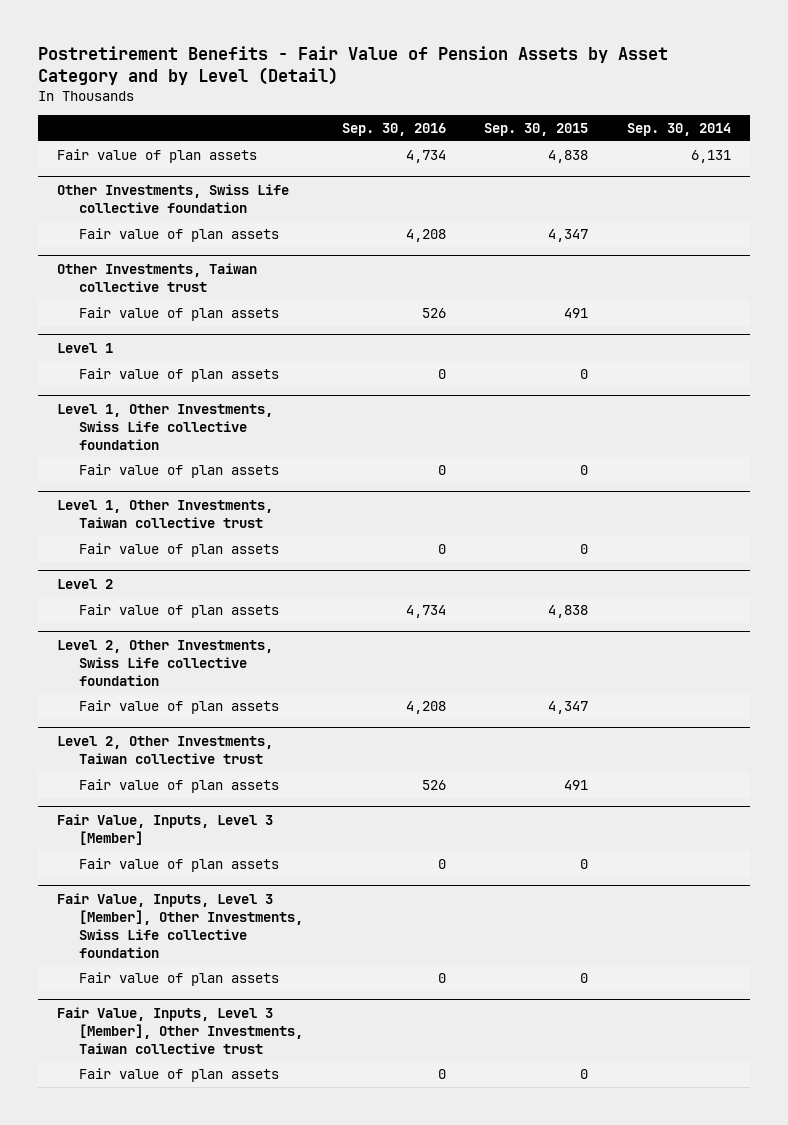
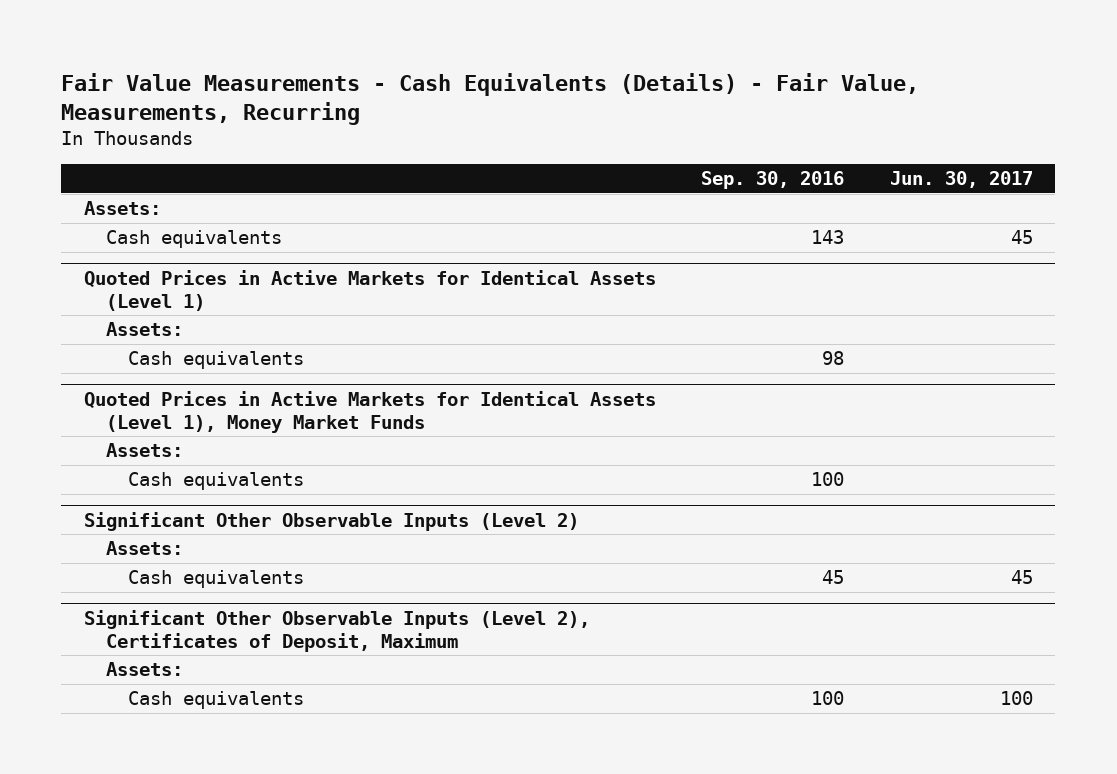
[37,45,668,85] Postretirement Benefits - Fair Value of Pension Assets by Asset Category and by Level (Detail) -> [61,72,920,125] Fair Value Measurements - Cash Equivalents (Details) - Fair Value, Measurements, Recurring
[484,123,589,137] Sep. 30, 2015 -> none
[627,123,732,137] Sep. 30, 2014 -> none
none -> [889,171,1033,189] Jun. 30, 2017
[57,149,258,164] Fair value of plan assets -> none
[57,184,290,213] Other Investments, Swiss Life collective foundation -> none
[79,228,280,243] Fair value of plan assets -> none
[57,263,258,292] Other Investments, Taiwan collective trust -> none
[79,307,280,322] Fair value of plan assets -> none
[79,368,280,383] Fair value of plan assets -> none
[57,404,274,450] Level 1, Other Investments, Swiss Life collective foundation -> none
[79,464,280,479] Fair value of plan assets -> none
[57,500,274,528] Level 1, Other Investments, Taiwan collective trust -> none
[79,543,280,558] Fair value of plan assets -> none
[79,604,280,619] Fair value of plan assets -> none
[57,640,274,686] Level 2, Other Investments, Swiss Life collective foundation -> none
[79,700,280,715] Fair value of plan assets -> none
[57,736,274,764] Level 2, Other Investments, Taiwan collective trust -> none
[79,779,280,794] Fair value of plan assets -> none
[57,814,274,845] Fair Value, Inputs, Level 3 [Member] -> none
[79,858,280,873] Fair value of plan assets -> none
[57,893,304,958] Fair Value, Inputs, Level 3 [Member], Other Investments, Swiss Life collective foundation -> none
[79,972,280,987] Fair value of plan assets -> none
[57,1007,304,1054] Fair Value, Inputs, Level 3 [Member], Other Investments, Taiwan collective trust -> none
[79,1068,280,1083] Fair value of plan assets -> none
none -> [84,201,162,216] Assets:
none -> [106,230,283,249] Cash equivalents
[57,343,114,354] Level 1 -> [84,269,657,311] Quoted Prices in Active Markets for Identical Assets (Level 1)
none -> [106,322,184,337] Assets:
none -> [128,351,305,370] Cash equivalents
none -> [84,390,657,433] Quoted Prices in Active Markets for Identical Assets (Level 1), Money Market Funds
none -> [106,443,184,458] Assets:
none -> [128,472,305,491] Cash equivalents
[57,579,114,590] Level 2 -> [84,511,580,531] Significant Other Observable Inputs (Level 2)
none -> [106,541,184,556] Assets:
none -> [128,570,305,589] Cash equivalents
none -> [84,609,591,652] Significant Other Observable Inputs (Level 2), Certificates of Deposit, Maximum
none -> [106,662,184,677] Assets:
none -> [128,691,305,710] Cash equivalents

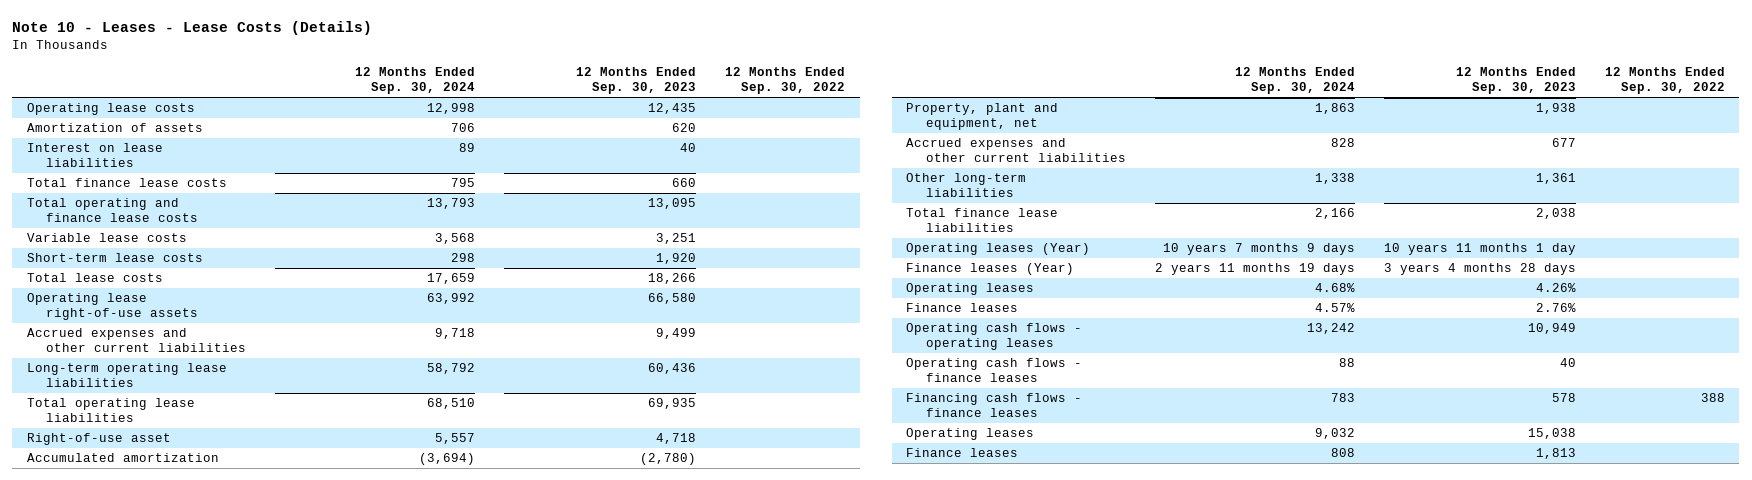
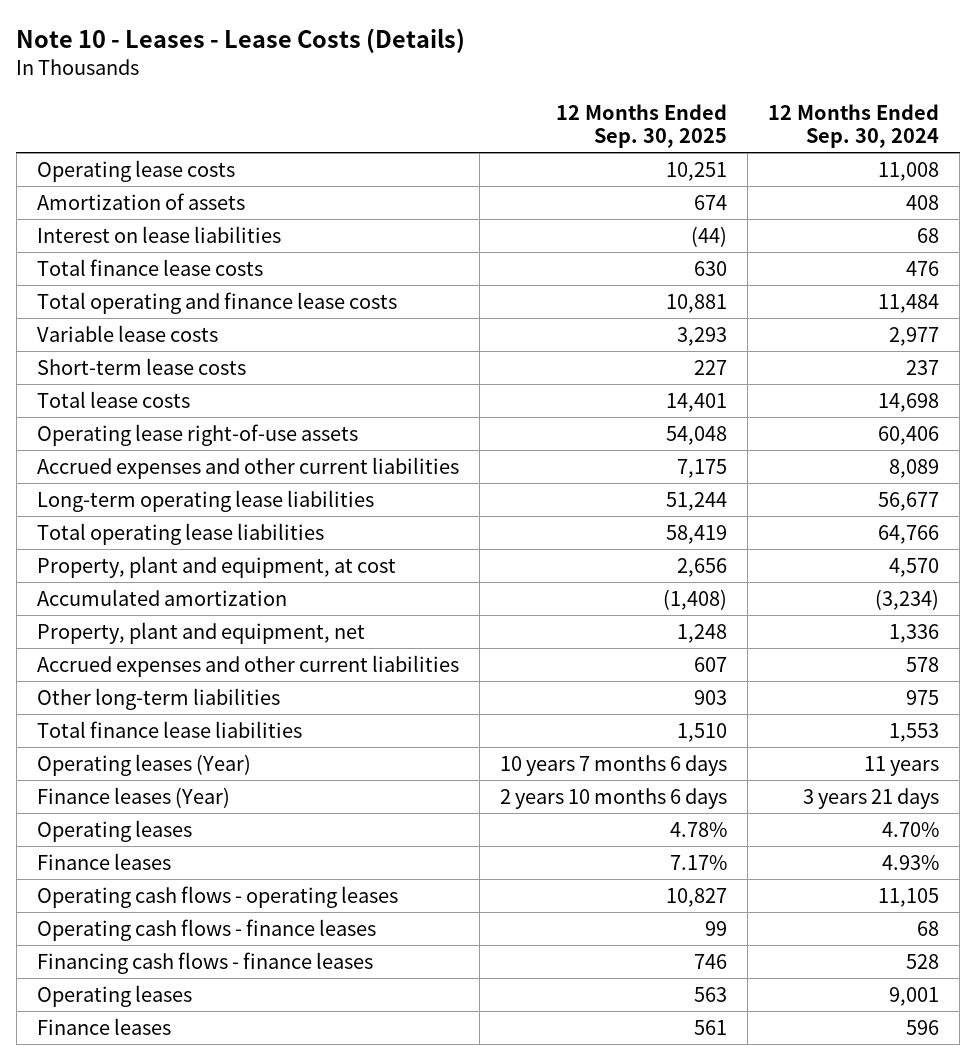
[576,67,697,95] 12 Months Ended Sep. 30, 2023 -> none
[725,67,846,95] 12 Months Ended Sep. 30, 2022 -> none
none -> [556,103,728,148] 12 Months Ended Sep. 30, 2025
[26,433,171,446] Right-of-use asset -> none
[427,103,476,115] 12,998 -> [878,162,940,182] 11,008
[451,123,476,133] 706 -> [906,195,940,211] 408
[459,143,476,153] 89 -> [917,228,940,244] 68
[451,178,476,188] 795 -> [906,261,940,277] 476
[427,198,476,210] 13,793 -> [878,294,940,314] 11,484
[435,233,476,245] 3,568 -> [889,327,940,347] 2,977
[451,253,476,263] 298 -> [906,360,940,376] 237
[427,273,476,285] 17,659 -> [878,393,940,413] 14,698
[427,293,476,305] 63,992 -> [878,426,940,446] 60,406
[435,328,476,340] 9,718 -> [889,459,940,479] 8,089
[427,363,476,375] 58,792 -> [878,492,940,512] 56,677
[427,398,476,410] 68,510 -> [878,525,940,545] 64,766
none -> [36,556,396,579] Property, plant and equipment, at cost
[419,453,476,466] (3,694) -> [875,589,940,611] (3,234)
[1314,103,1355,115] 1,863 -> [889,624,940,644] 1,336
[1330,138,1355,148] 828 -> [906,657,940,673] 578
[1314,173,1355,185] 1,338 -> [906,690,940,706] 975
[1314,208,1355,220] 2,166 -> [889,723,940,743] 1,553
[1162,243,1355,256] 10 years 7 months 9 days -> [864,756,940,777] 11 years
[1154,263,1355,276] 2 years 11 months 19 days -> [803,788,940,810] 3 years 21 days
[1314,283,1355,293] 4.68% -> [882,822,940,838] 4.70%
[1314,303,1355,313] 4.57% -> [882,855,940,871] 4.93%
[1306,323,1355,335] 13,242 -> [878,888,940,908] 11,105
[1338,358,1355,368] 88 -> [917,921,940,937] 68
[1330,393,1355,403] 783 -> [906,954,940,970] 528
[1314,428,1355,440] 9,032 -> [889,987,940,1007] 9,001
[1330,448,1355,458] 808 -> [906,1020,940,1036] 596

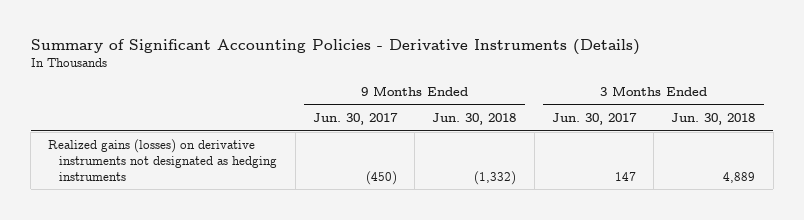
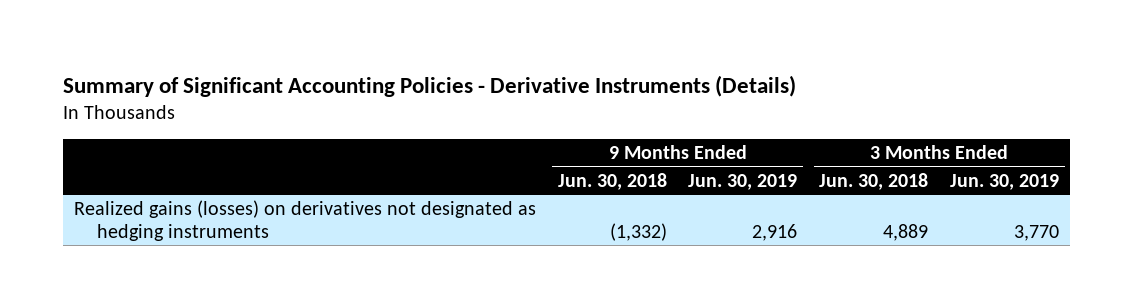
[312,113,398,126] Jun. 30, 2017 -> none
[551,113,637,126] Jun. 30, 2017 -> none
none -> [688,173,798,190] Jun. 30, 2019
none -> [950,173,1060,190] Jun. 30, 2019
[48,139,278,181] Realized gains (losses) on derivative instruments not designated as hedging instruments -> [73,200,536,241] Realized gains (losses) on derivatives not designated as hedging instruments

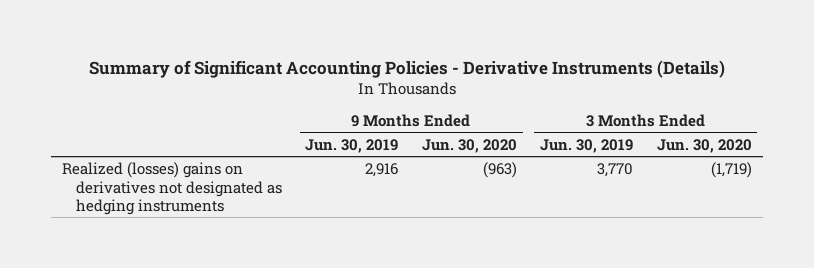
[557,172,667,190] Jun. 30, 2018 -> none
[819,172,929,190] Jun. 30, 2018 -> none
none -> [421,138,517,153] Jun. 30, 2020
none -> [656,138,752,153] Jun. 30, 2020
[73,200,536,241] Realized gains (losses) on derivatives not designated as hedging instruments -> [62,162,283,215] Realized (losses) gains on derivatives not designated as hedging instruments

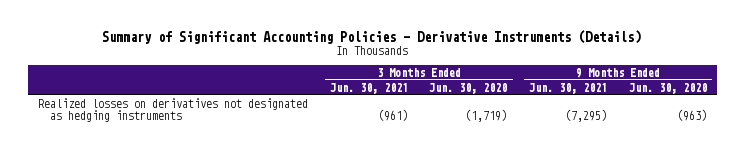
[305,138,399,153] Jun. 30, 2019 -> none
[540,138,634,153] Jun. 30, 2019 -> none
none -> [329,82,408,94] Jun. 30, 2021
none -> [529,82,608,94] Jun. 30, 2021
[62,162,283,215] Realized (losses) gains on derivatives not designated as hedging instruments -> [38,97,309,122] Realized losses on derivatives not designated as hedging instruments

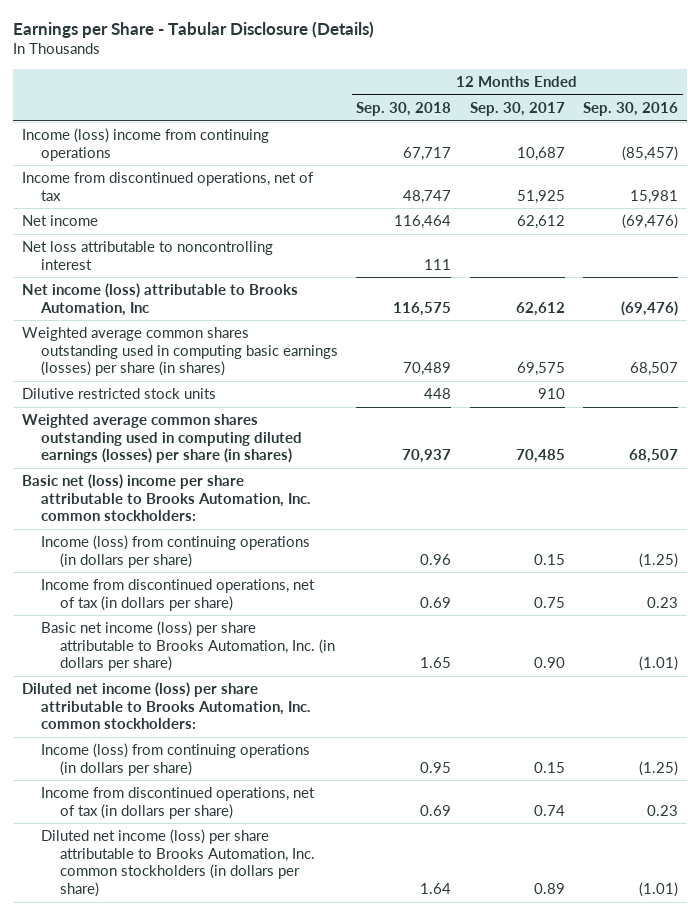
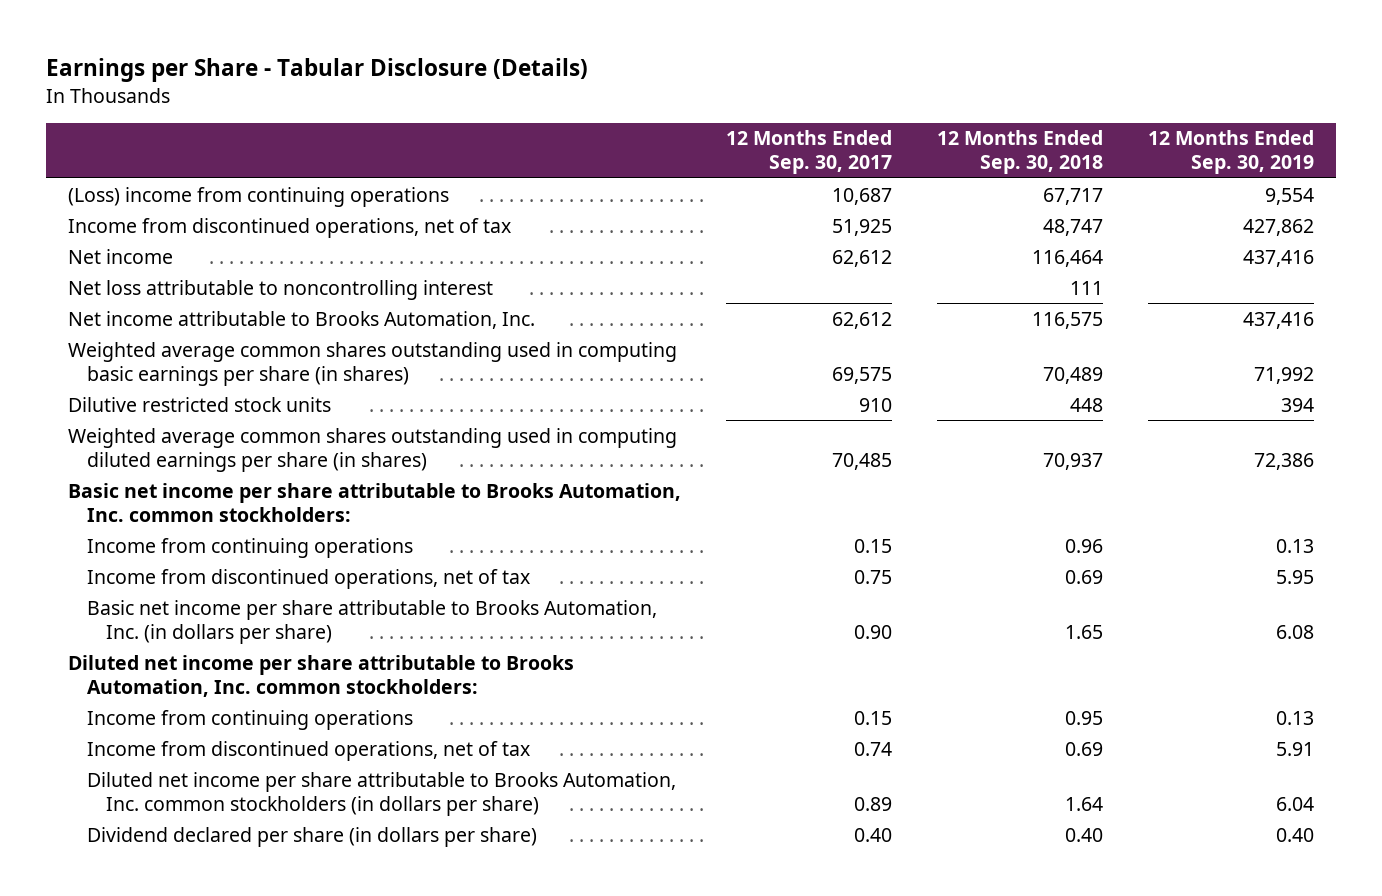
[583,101,679,116] Sep. 30, 2016 -> none
none -> [1147,130,1314,175] 12 Months Ended Sep. 30, 2019
[21,128,269,161] Income (loss) income from continuing operations -> [68,186,450,207] (Loss) income from continuing operations
[21,283,298,316] Net income (loss) attributable to Brooks Automation, Inc -> [68,310,536,329] Net income attributable to Brooks Automation, Inc.
[21,327,338,377] Weighted average common shares outstanding used in computing basic earnings (losses) per share (in shares) -> [68,341,678,386] Weighted average common shares outstanding used in computing basic earnings per share (in shares)
[21,414,302,464] Weighted average common shares outstanding used in computing diluted earnings (losses) per share (in shares) -> [68,427,678,472] Weighted average common shares outstanding used in computing diluted earnings per share (in shares)
[21,474,311,522] Basic net (loss) income per share attributable to Brooks Automation, Inc. common stockholders: -> [68,482,682,522] Basic net income per share attributable to Brooks Automation, Inc. common stockholders:
[40,535,310,568] Income (loss) from continuing operations (in dollars per share) -> [87,537,414,558] Income from continuing operations
[40,579,315,611] Income from discontinued operations, net of tax (in dollars per share) -> [87,568,531,589] Income from discontinued operations, net of tax
[40,621,336,672] Basic net income (loss) per share attributable to Brooks Automation, Inc. (in dollars per share) -> [87,599,658,644] Basic net income per share attributable to Brooks Automation, Inc. (in dollars per share)
[21,682,311,730] Diluted net income (loss) per share attributable to Brooks Automation, Inc. common stockholders: -> [68,654,575,697] Diluted net income per share attributable to Brooks Automation, Inc. common stockholders:
[40,743,310,776] Income (loss) from continuing operations (in dollars per share) -> [87,709,414,730] Income from continuing operations
[40,787,315,819] Income from discontinued operations, net of tax (in dollars per share) -> [87,740,531,761] Income from discontinued operations, net of tax
[40,829,316,897] Diluted net income (loss) per share attributable to Brooks Automation, Inc. common stockholders (in dollars per share) -> [87,771,677,816] Diluted net income per share attributable to Brooks Automation, Inc. common stockholders (in dollars per share)
none -> [87,826,538,847] Dividend declared per share (in dollars per share)

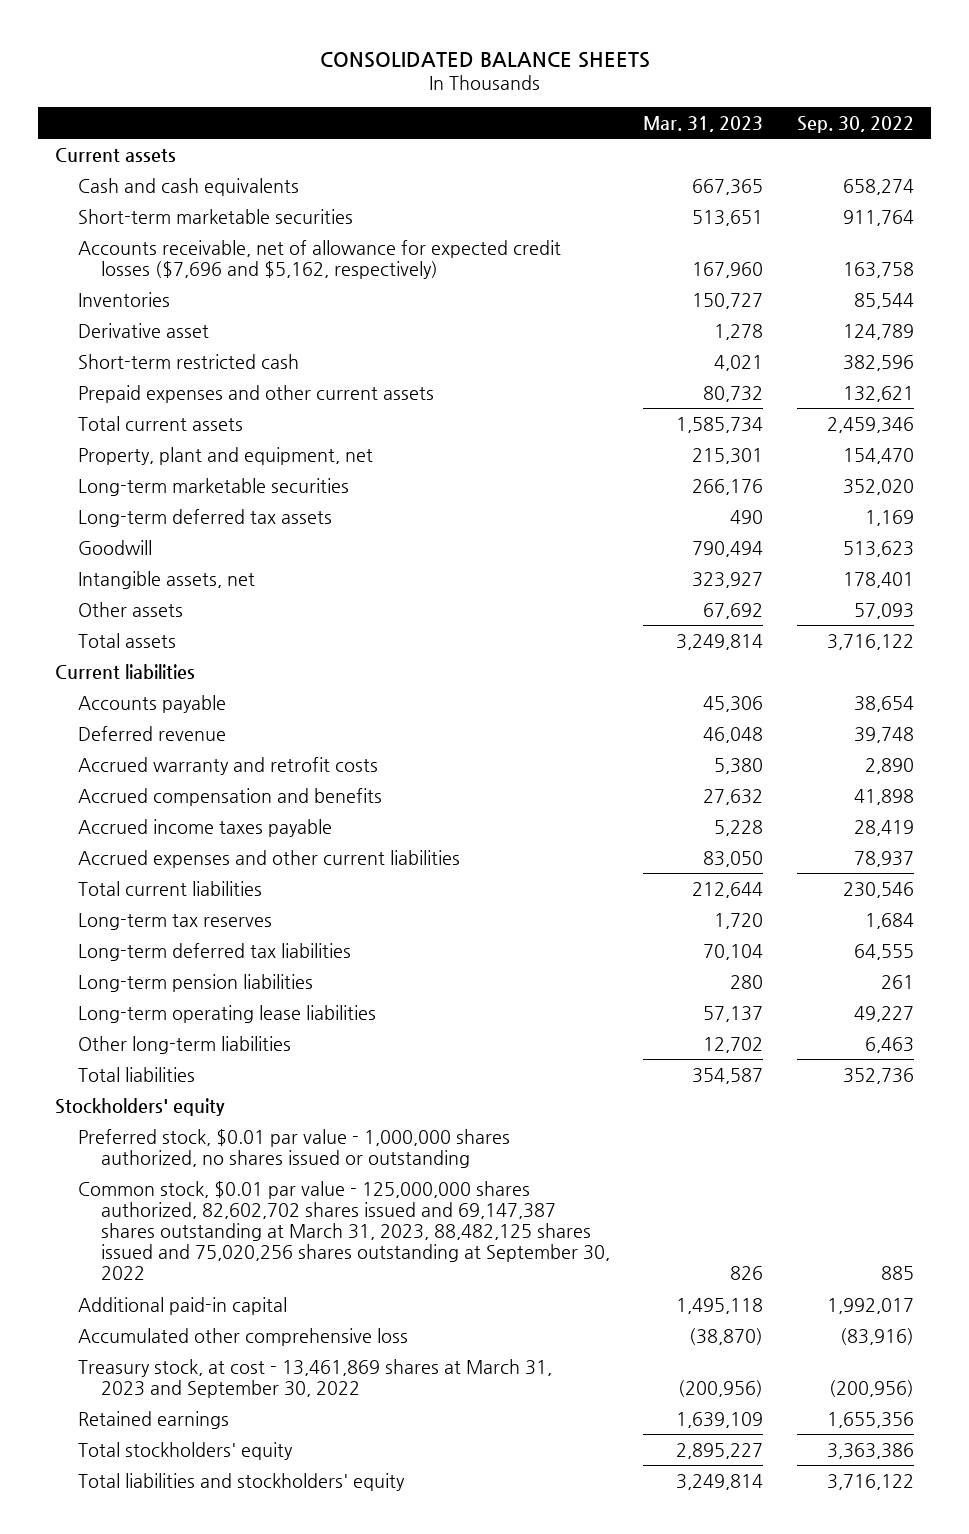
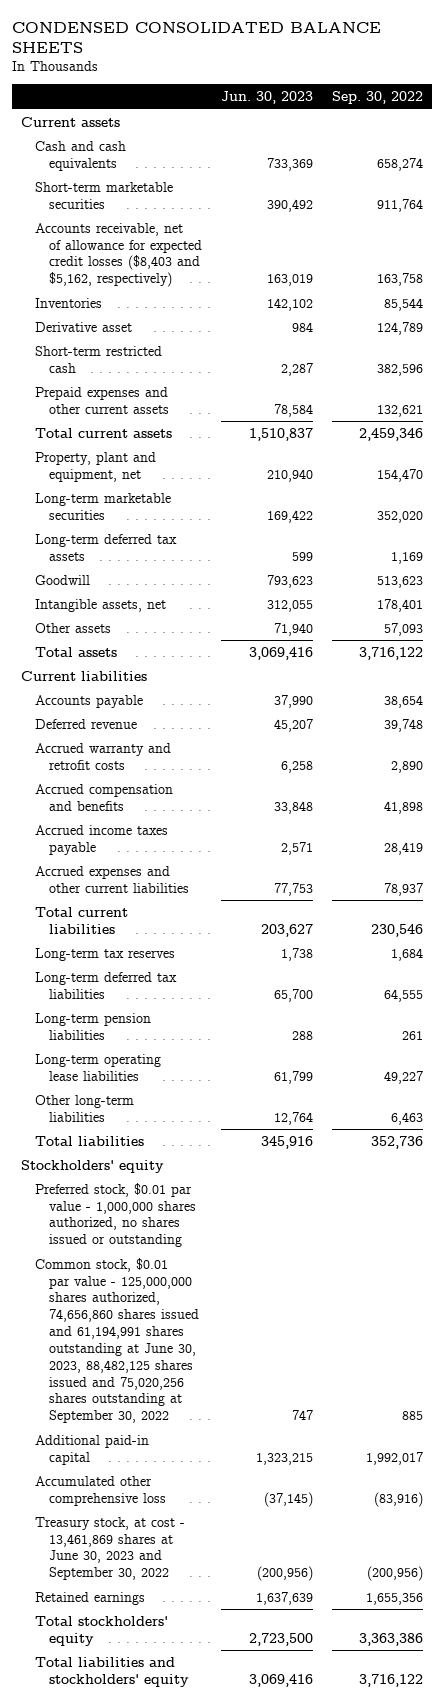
[319,51,650,68] CONSOLIDATED BALANCE SHEETS -> [12,21,382,54] CONDENSED CONSOLIDATED BALANCE SHEETS
[643,115,764,132] Mar. 31, 2023 -> none
none -> [220,91,313,105] Jun. 30, 2023
[77,239,561,279] Accounts receivable, net of allowance for expected credit losses ($7,696 and $5,162, respectively) -> [35,222,203,288] Accounts receivable, net of allowance for expected credit losses ($8,403 and $5,162, respectively)
[77,1180,610,1280] Common stock, $0.01 par value - 125,000,000 shares authorized, 82,602,702 shares issued and 69,147,387 shares outstanding at March 31, 2023, 88,482,125 shares issued and 75,020,256 shares outstanding at September 30, 2022 -> [35,1257,200,1424] Common stock, $0.01 par value - 125,000,000 shares authorized, 74,656,860 shares issued and 61,194,991 shares outstanding at June 30, 2023, 88,482,125 shares issued and 75,020,256 shares outstanding at September 30, 2022
[77,1358,552,1398] Treasury stock, at cost - 13,461,869 shares at March 31, 2023 and September 30, 2022 -> [35,1516,186,1581] Treasury stock, at cost - 13,461,869 shares at June 30, 2023 and September 30, 2022

